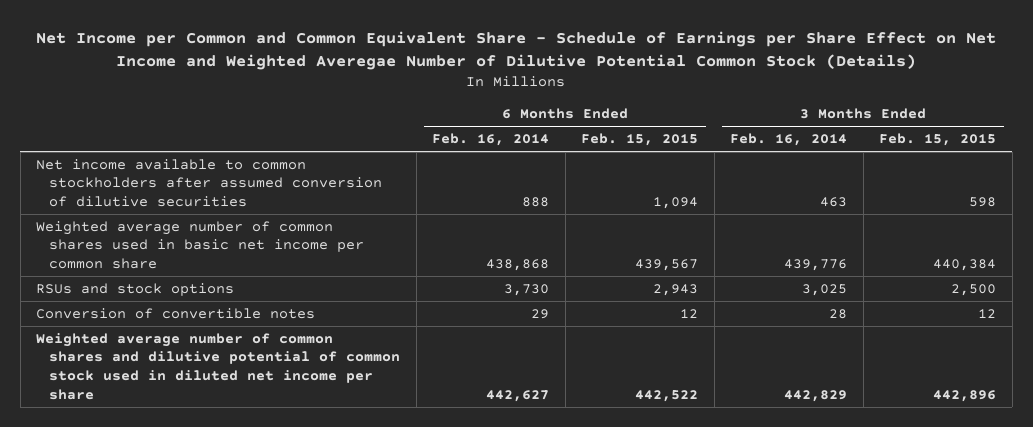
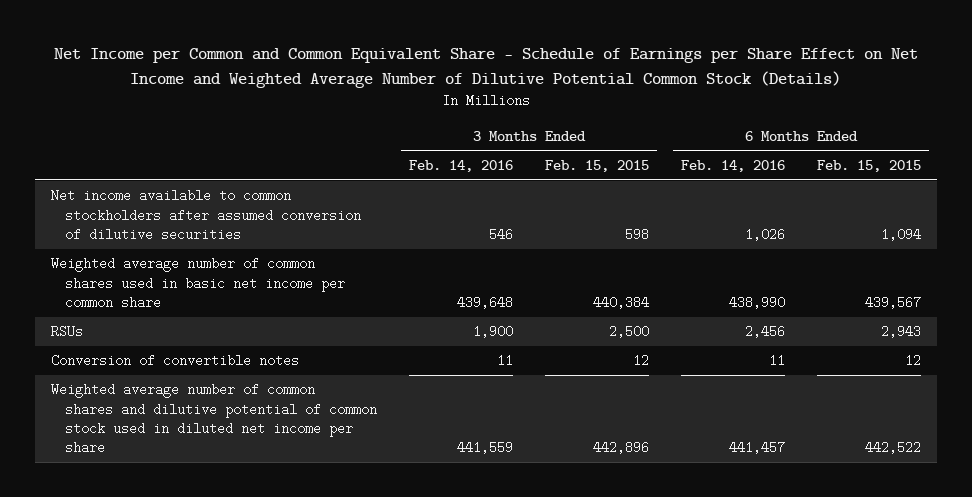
[36,31,997,71] Net Income per Common and Common Equivalent Share - Schedule of Earnings per Share Effect on Net Income and Weighted Averegae Number of Dilutive Potential Common Stock (Details) -> [53,48,918,88] Net Income per Common and Common Equivalent Share - Schedule of Earnings per Share Effect on Net Income and Weighted Average Number of Dilutive Potential Common Stock (Details)
[432,133,550,147] Feb. 16, 2014 -> none
[730,133,848,147] Feb. 16, 2014 -> none
none -> [408,160,513,173] Feb. 14, 2016
none -> [680,160,785,173] Feb. 14, 2016
[36,282,235,296] RSUs and stock options -> [50,325,83,339] RSUs

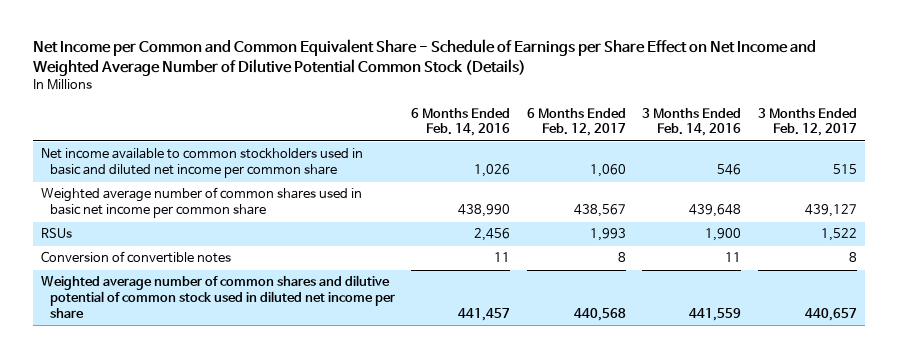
[544,160,649,173] Feb. 15, 2015 -> none
[816,160,921,173] Feb. 15, 2015 -> none
none -> [526,107,626,137] 6 Months Ended Feb. 12, 2017
none -> [757,107,857,137] 3 Months Ended Feb. 12, 2017
[50,189,361,242] Net income available to common stockholders after assumed conversion of dilutive securities -> [40,148,363,179] Net income available to common stockholders used in basic and diluted net income per common share

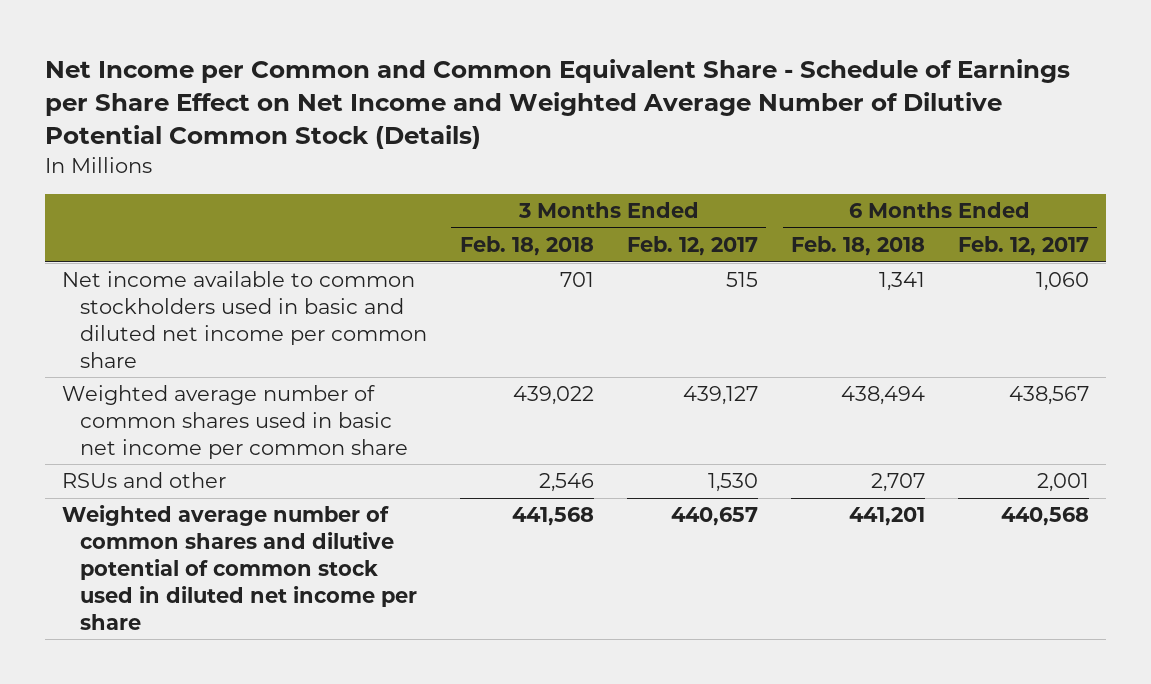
[411,107,511,137] 6 Months Ended Feb. 14, 2016 -> none
[642,107,742,137] 3 Months Ended Feb. 14, 2016 -> none
none -> [459,236,594,257] Feb. 18, 2018
none -> [791,236,926,257] Feb. 18, 2018
[40,251,231,264] Conversion of convertible notes -> none
[40,228,72,239] RSUs -> [61,472,226,489] RSUs and other
[589,228,626,242] 1,993 -> [1037,473,1090,493] 2,001
[820,228,857,242] 1,522 -> [707,473,758,493] 1,530

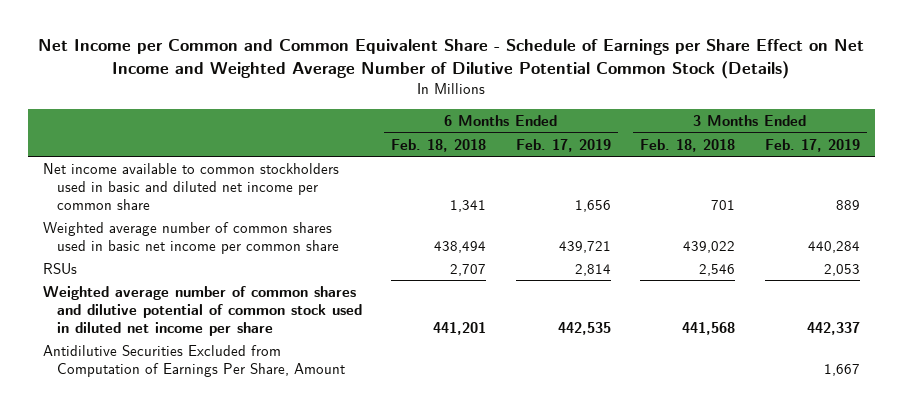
[626,236,758,257] Feb. 12, 2017 -> none
[958,236,1090,257] Feb. 12, 2017 -> none
none -> [515,138,611,152] Feb. 17, 2019
none -> [764,138,860,152] Feb. 17, 2019
[61,472,226,489] RSUs and other -> [43,262,78,274] RSUs
none -> [43,344,345,377] Antidilutive Securities Excluded from Computation of Earnings Per Share, Amount

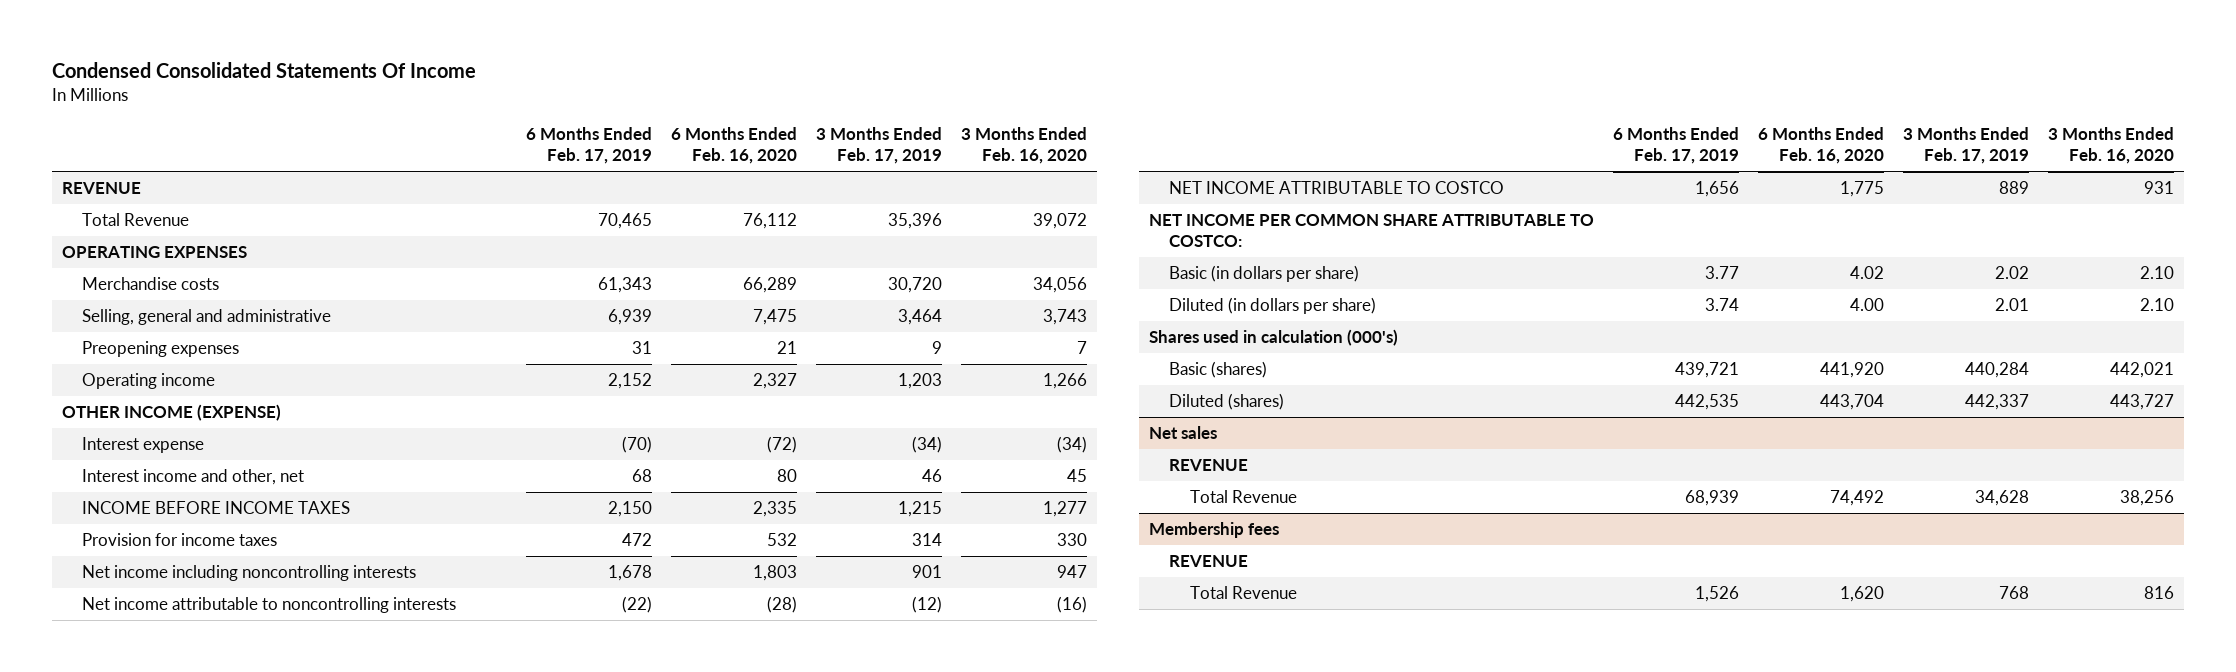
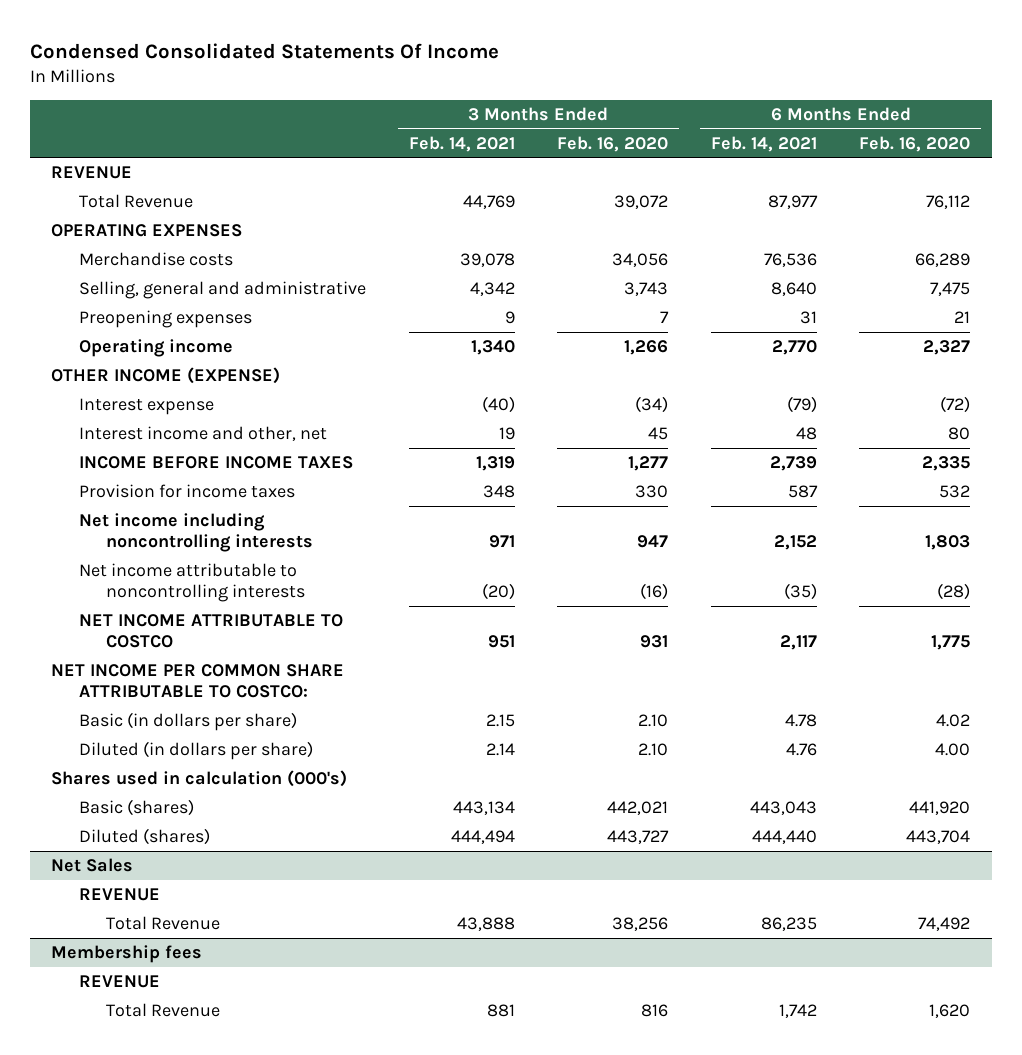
[525,127,652,165] 6 Months Ended Feb. 17, 2019 -> none
[816,127,943,165] 3 Months Ended Feb. 17, 2019 -> none
none -> [408,135,515,152] Feb. 14, 2021
none -> [710,135,817,152] Feb. 14, 2021
[1148,426,1217,440] Net sales -> [51,857,134,872] Net Sales

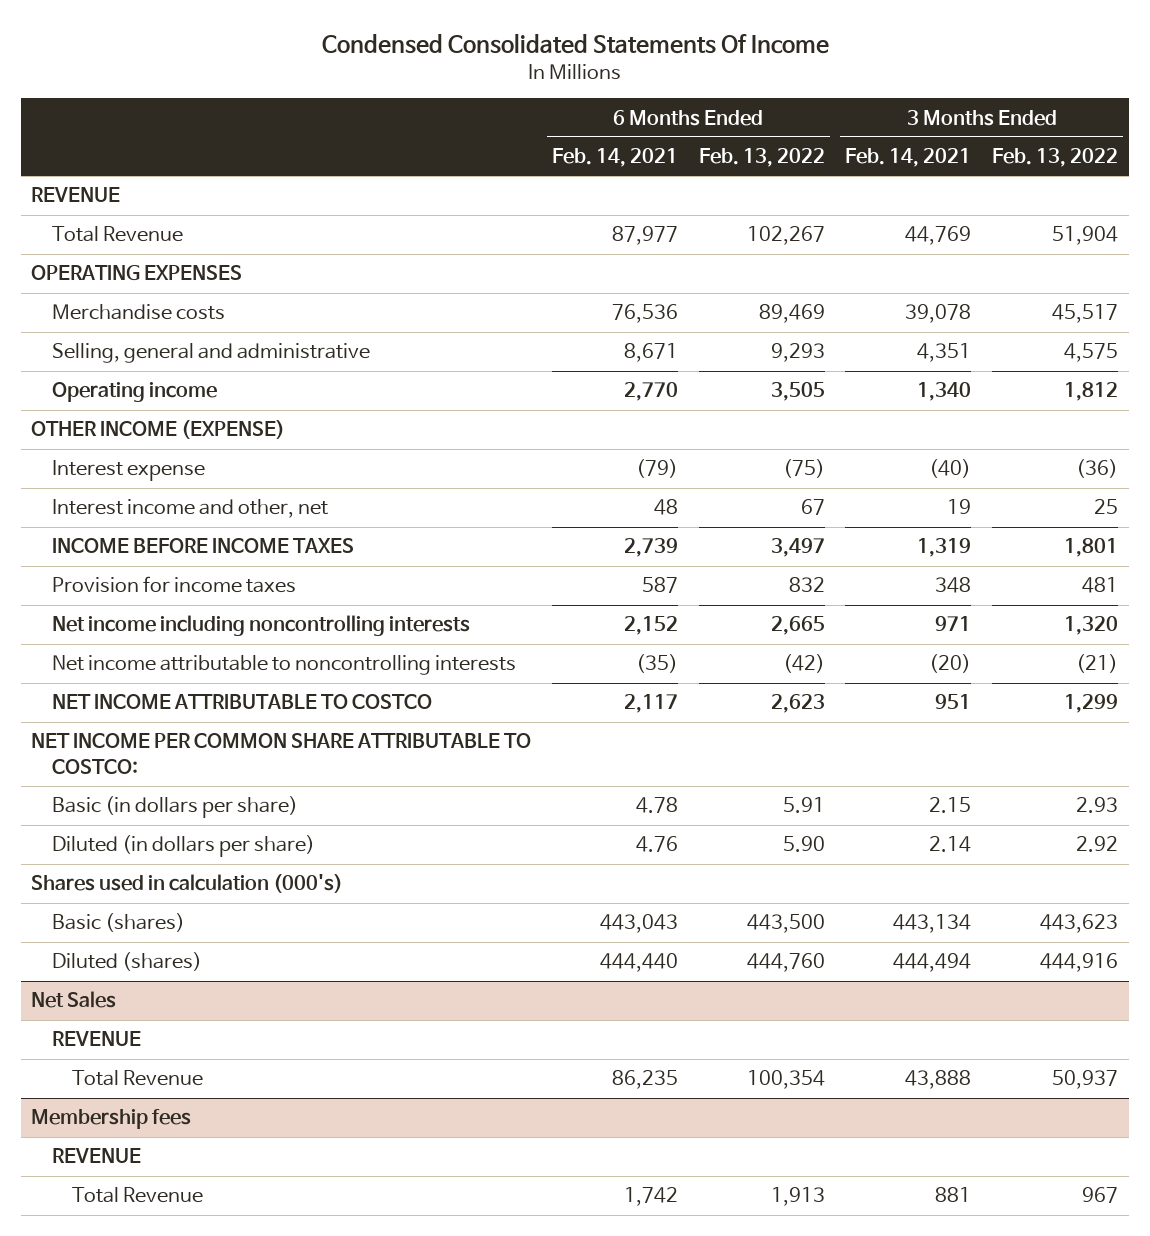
[557,135,669,152] Feb. 16, 2020 -> none
[859,135,971,152] Feb. 16, 2020 -> none
none -> [698,148,825,168] Feb. 13, 2022
none -> [992,148,1119,168] Feb. 13, 2022
[78,309,252,328] Preopening expenses -> none
[469,281,515,296] 4,342 -> [917,343,972,363] 4,351
[770,281,817,296] 8,640 -> [624,343,679,363] 8,671

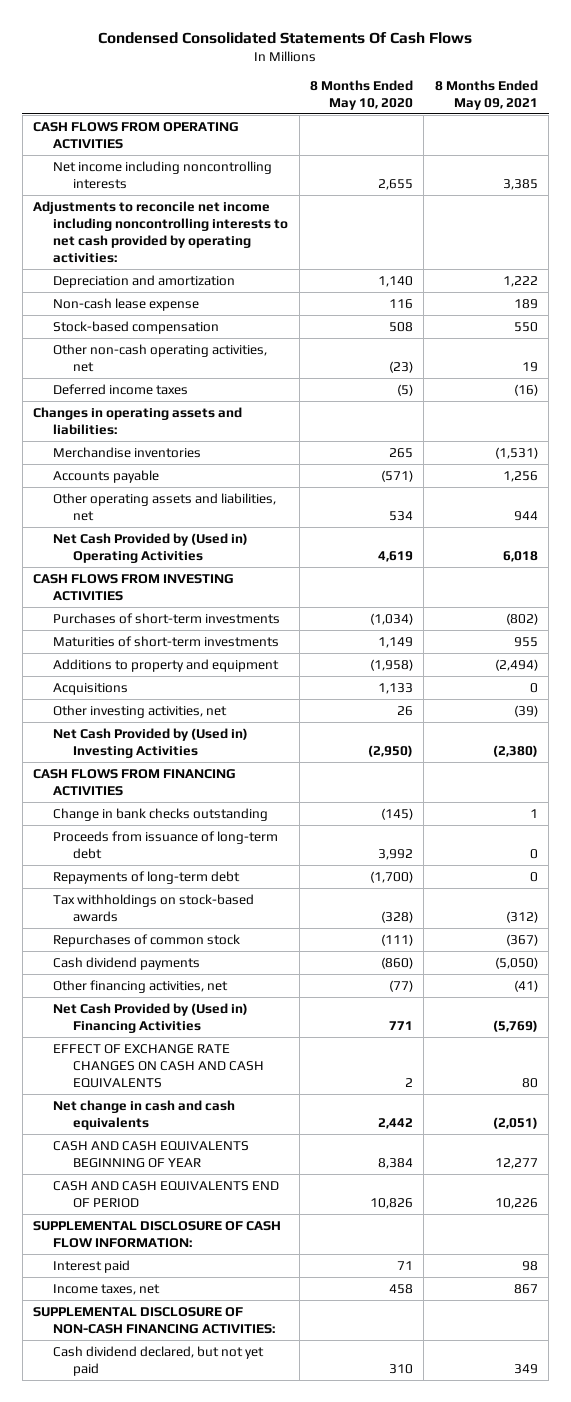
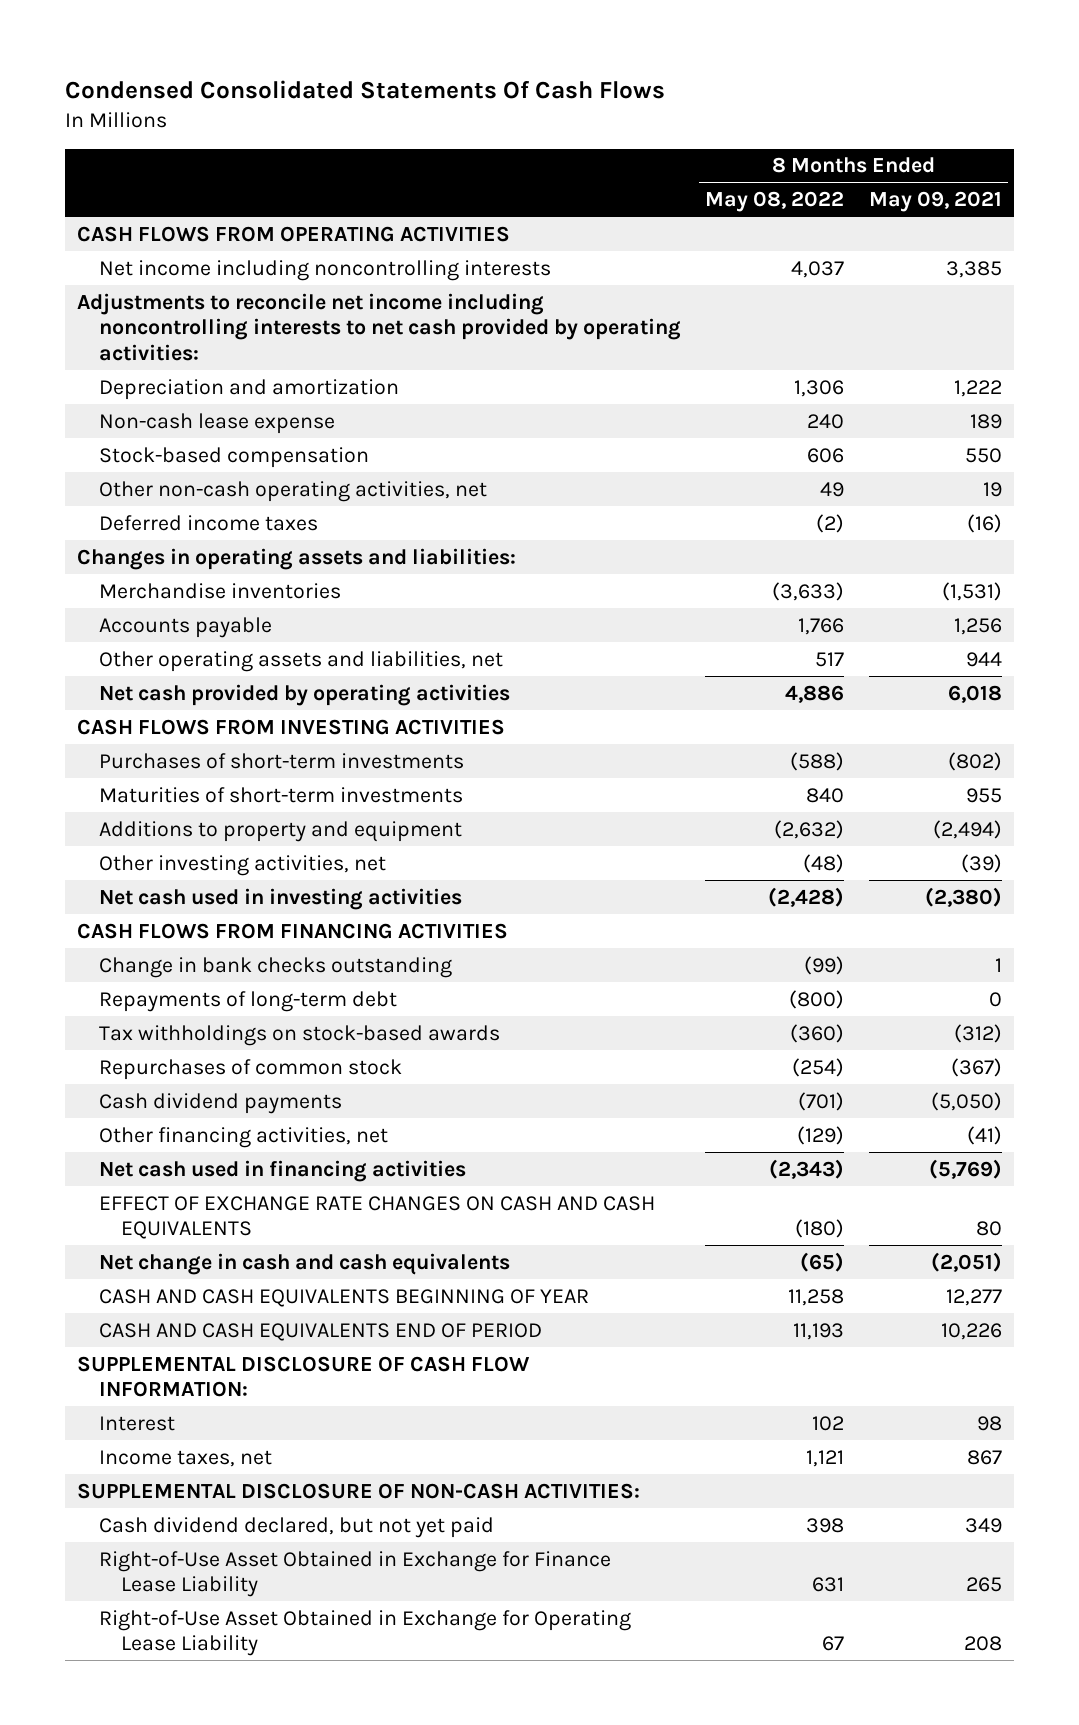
[309,80,413,110] 8 Months Ended May 10, 2020 -> none
none -> [705,191,845,213] May 08, 2022
[53,532,249,563] Net Cash Provided by (Used in) Operating Activities -> [98,683,510,706] Net cash provided by operating activities
[53,682,129,695] Acquisitions -> none
[53,727,249,758] Net Cash Provided by (Used in) Investing Activities -> [98,887,462,910] Net cash used in investing activities
[53,830,279,859] Proceeds from issuance of long-term debt -> none
[53,1002,249,1033] Net Cash Provided by (Used in) Financing Activities -> [98,1159,466,1182] Net cash used in financing activities
[53,1259,131,1273] Interest paid -> [98,1415,175,1431] Interest
[33,1306,276,1334] SUPPLEMENTAL DISCLOSURE OF NON-CASH FINANCING ACTIVITIES: -> [77,1482,641,1499] SUPPLEMENTAL DISCLOSURE OF NON-CASH ACTIVITIES:
none -> [98,1550,611,1598] Right-of-Use Asset Obtained in Exchange for Finance Lease Liability
none -> [98,1609,631,1657] Right-of-Use Asset Obtained in Exchange for Operating Lease Liability

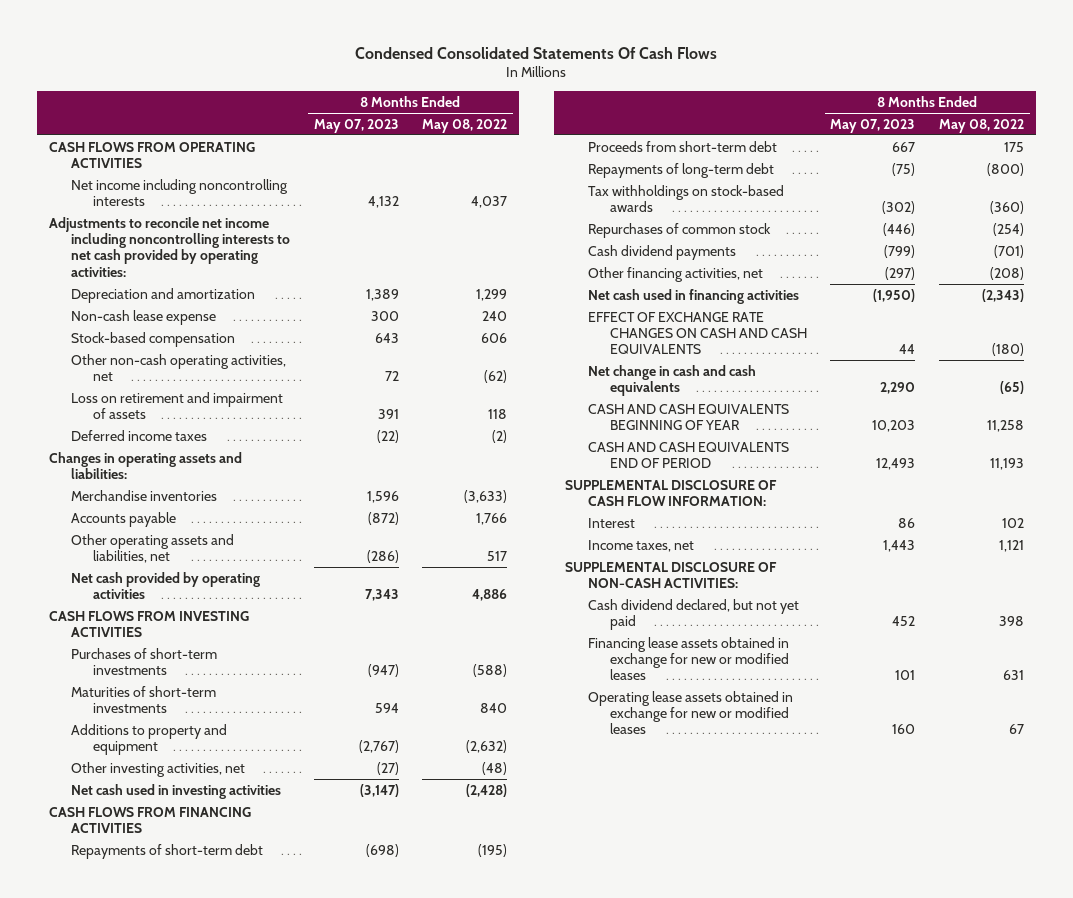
[868,191,1002,213] May 09, 2021 -> none
none -> [313,118,399,133] May 07, 2023
[794,379,845,397] 1,306 -> [476,288,508,301] 1,299
[820,481,845,497] 49 -> [484,370,508,384] (62)
none -> [70,391,283,420] Loss on retirement and impairment of assets
[98,956,452,978] Change in bank checks outstanding -> none
none -> [70,843,263,859] Repayments of short-term debt
none -> [587,140,777,152] Proceeds from short-term debt
[797,1125,845,1145] (129) -> [989,266,1024,280] (208)
[98,1550,611,1598] Right-of-Use Asset Obtained in Exchange for Finance Lease Liability -> [587,636,789,681] Financing lease assets obtained in exchange for new or modified leases
[98,1609,631,1657] Right-of-Use Asset Obtained in Exchange for Operating Lease Liability -> [587,690,793,735] Operating lease assets obtained in exchange for new or modified leases

